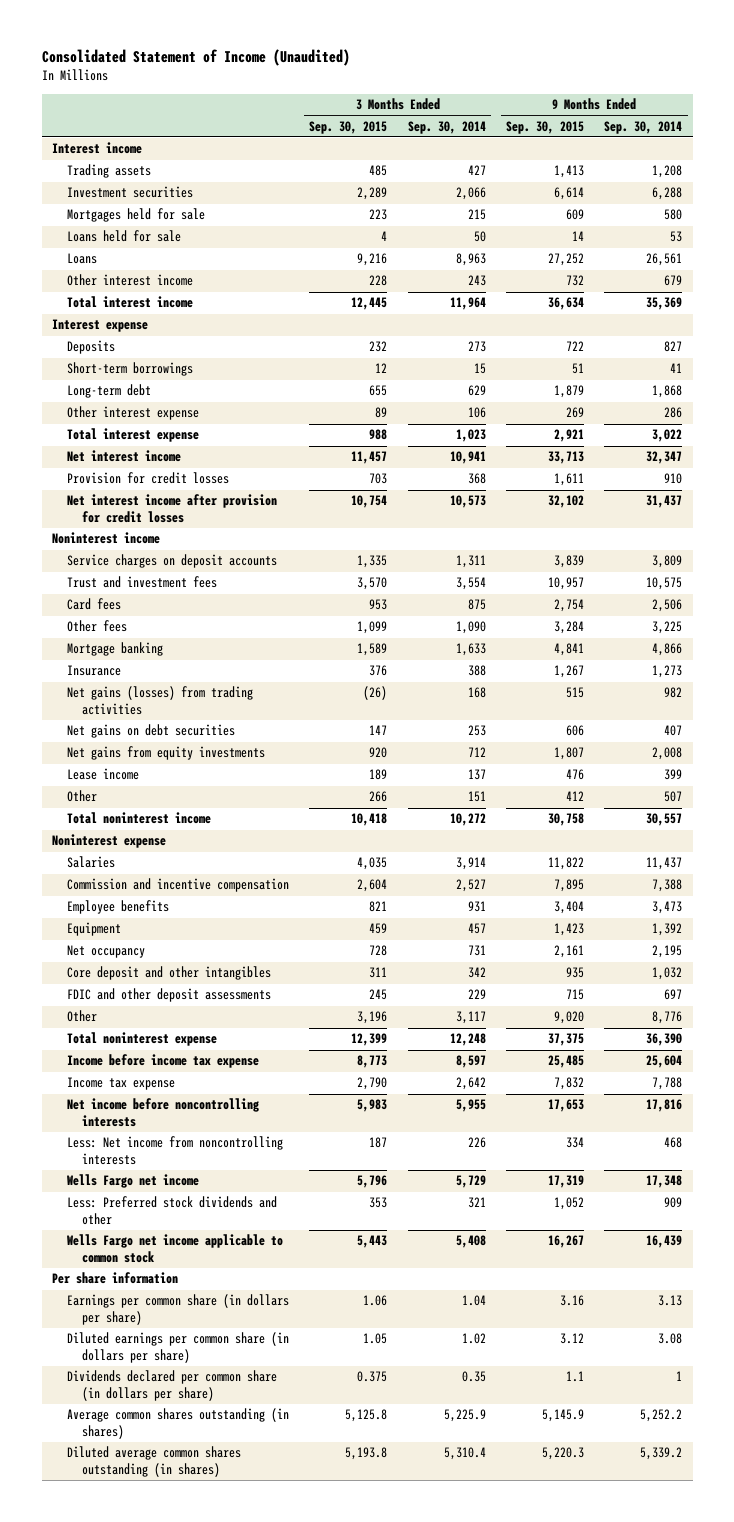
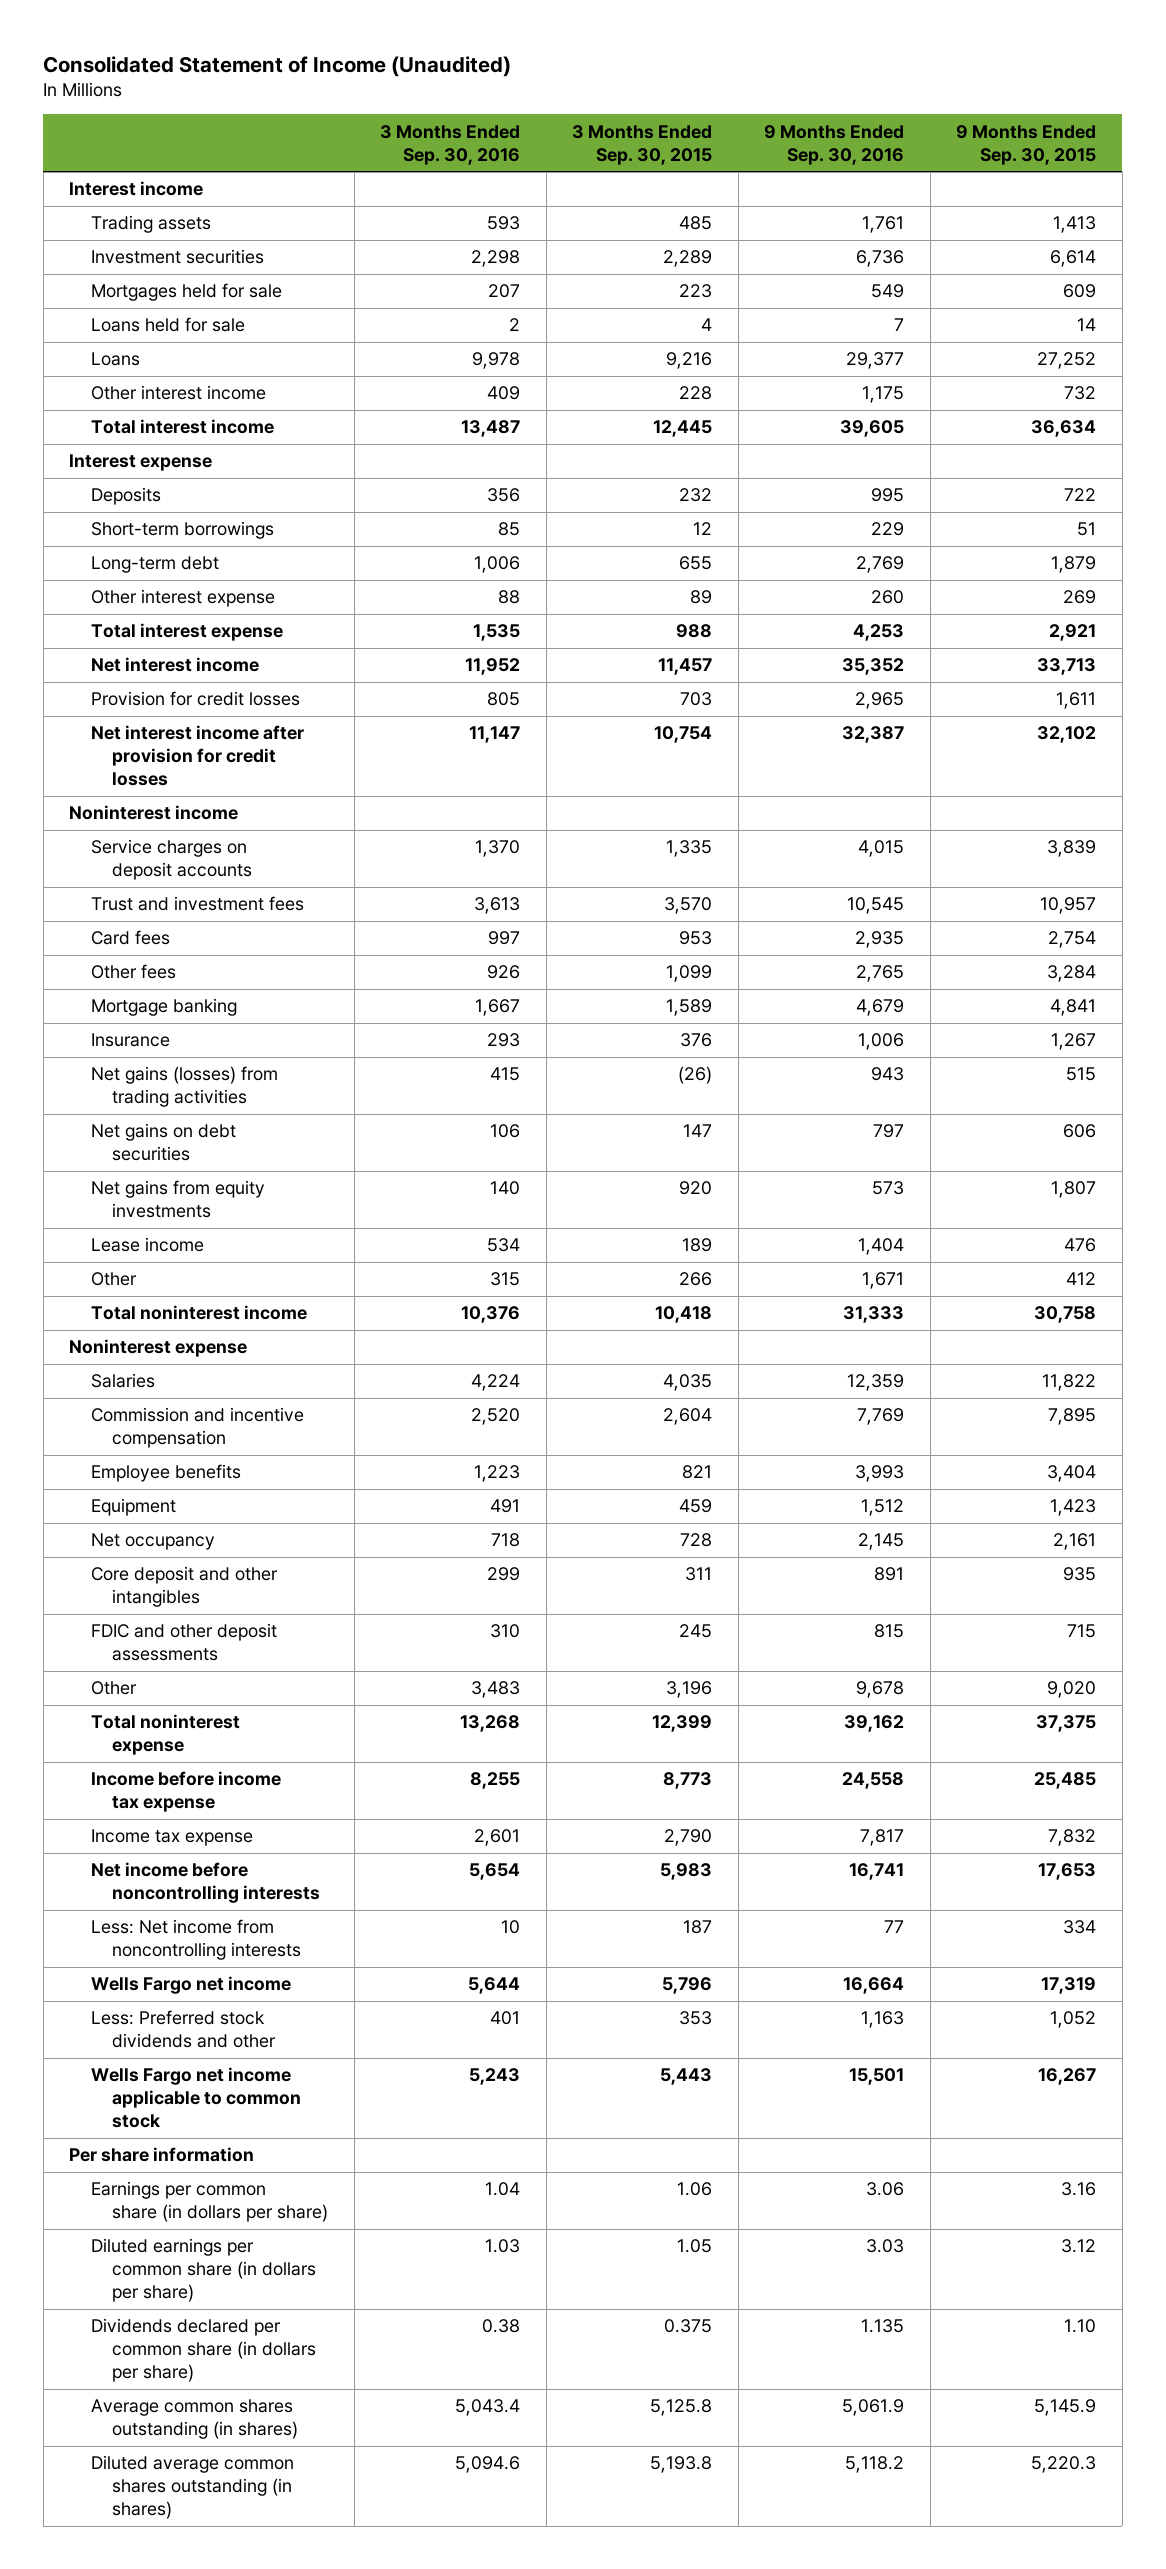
[407,120,486,134] Sep. 30, 2014 -> none
[604,120,683,134] Sep. 30, 2014 -> none
none -> [380,124,521,165] 3 Months Ended Sep. 30, 2016
none -> [764,124,905,165] 9 Months Ended Sep. 30, 2016
[566,1371,585,1383] 1.1 -> [1064,2319,1097,2334] 1.10

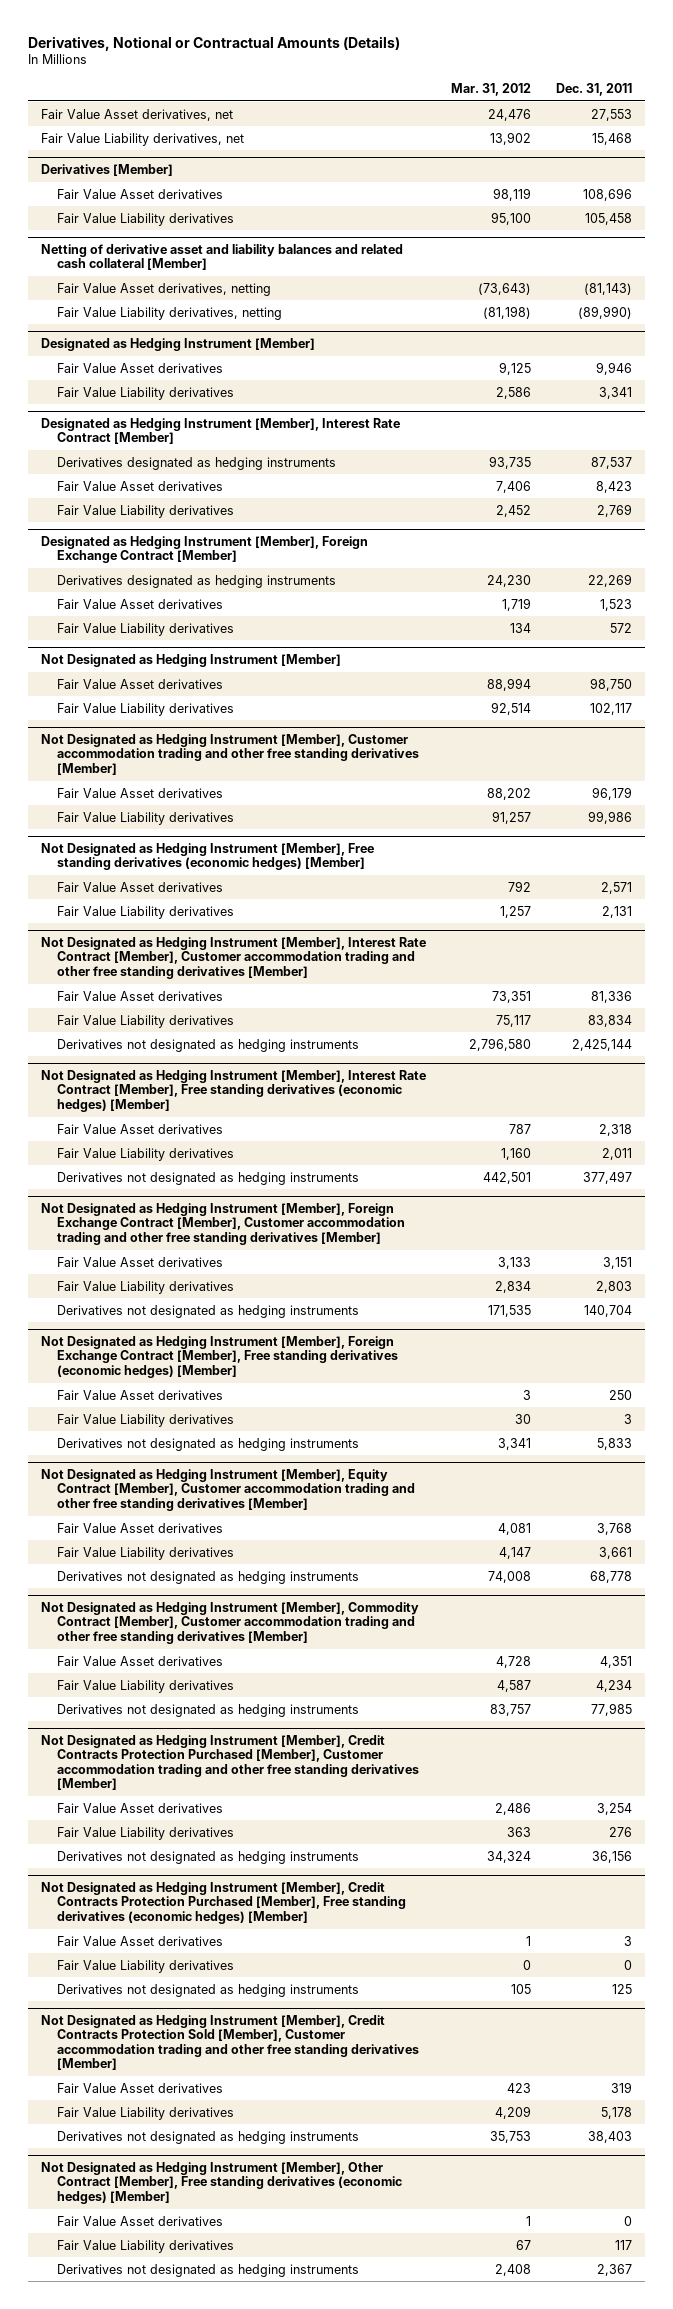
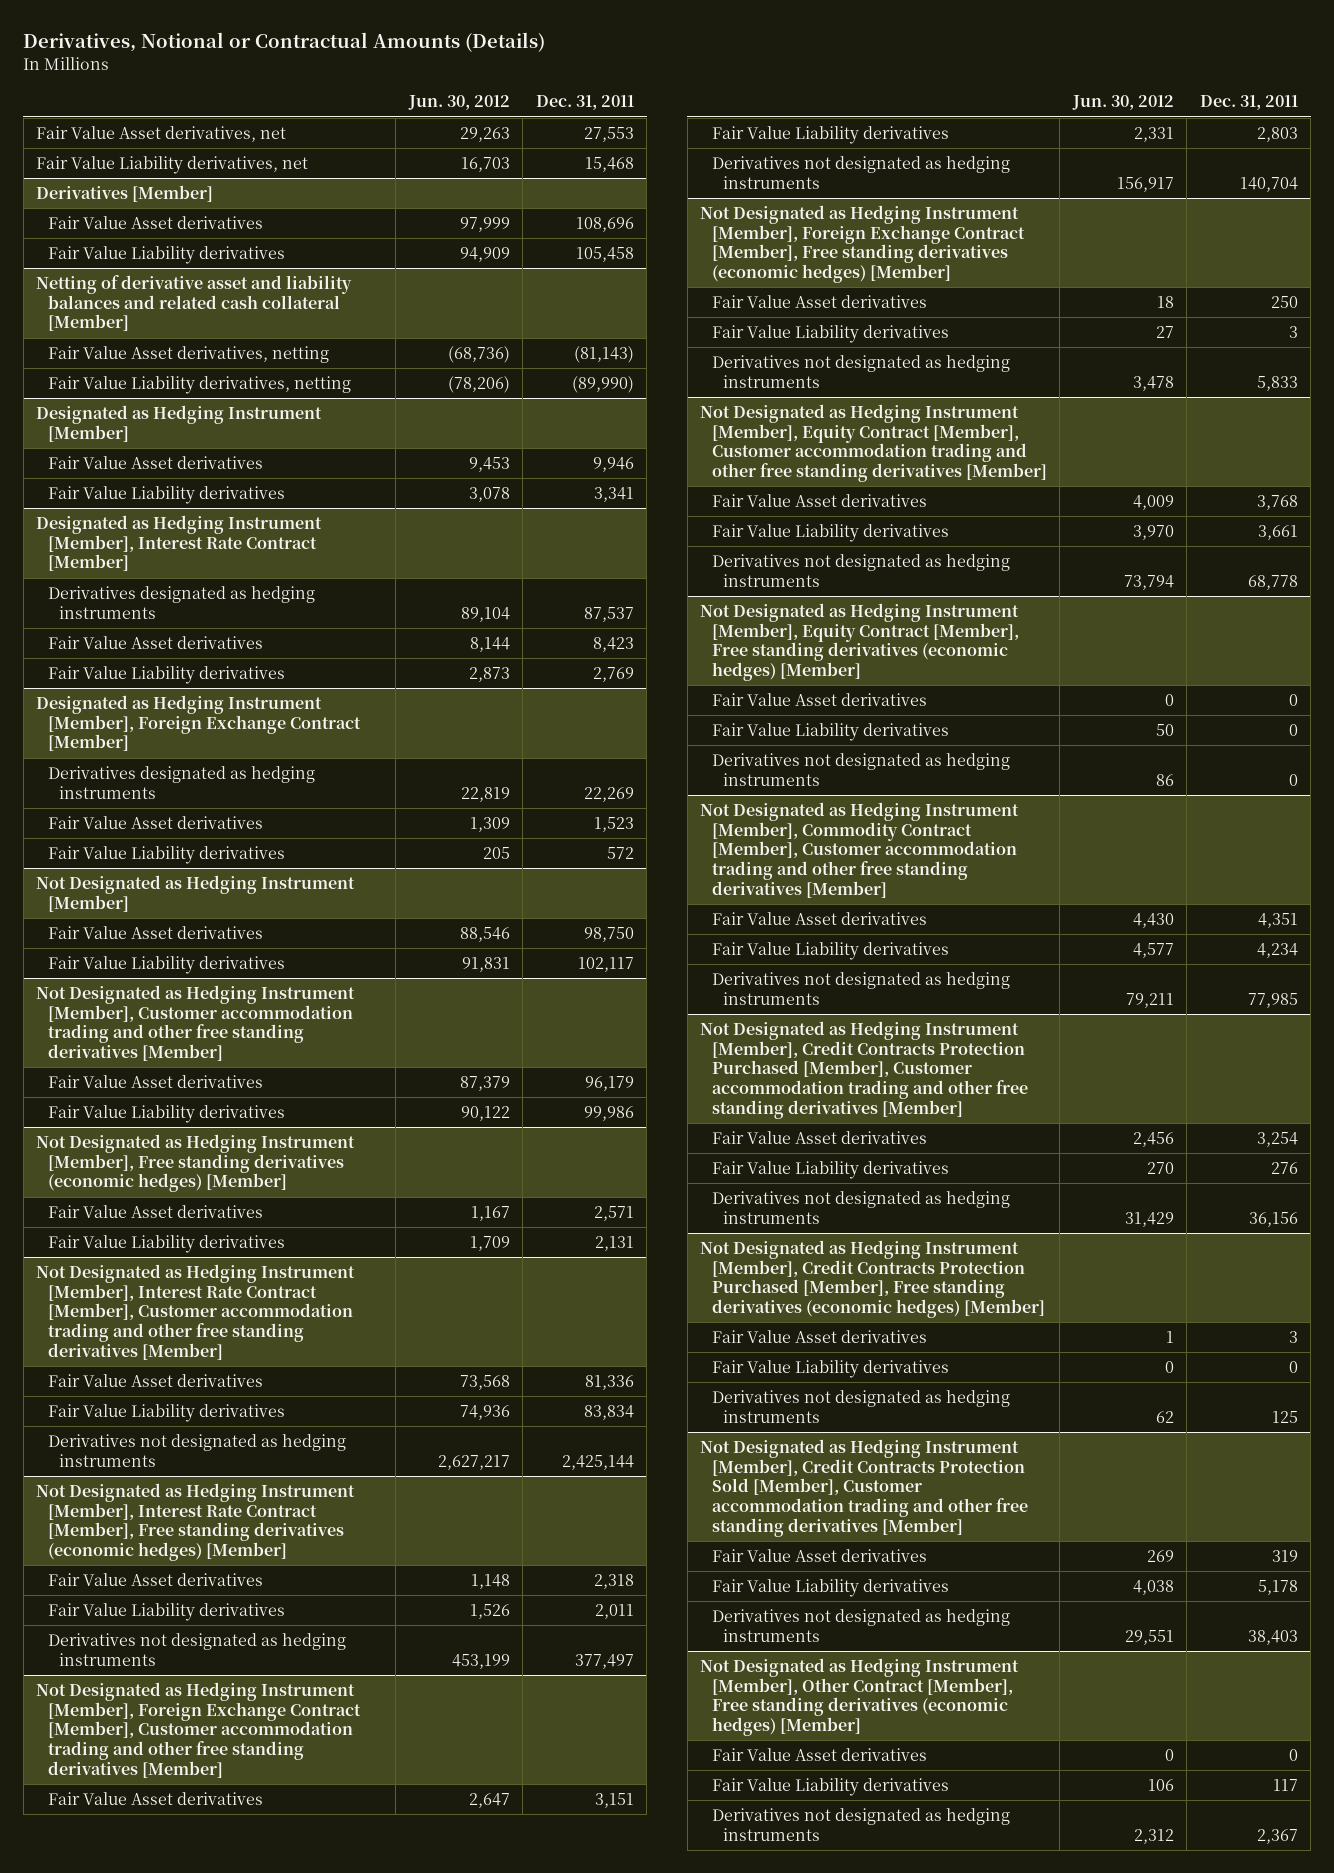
[451,83,532,97] Mar. 31, 2012 -> none
none -> [407,95,510,111] Jun. 30, 2012
none -> [700,603,1020,681] Not Designated as Hedging Instrument [Member], Equity Contract [Member], Free standing derivatives (economic hedges) [Member]
none -> [711,693,927,707] Fair Value Asset derivatives
none -> [711,723,949,742] Fair Value Liability derivatives
none -> [711,753,1010,786] Derivatives not designated as hedging instruments

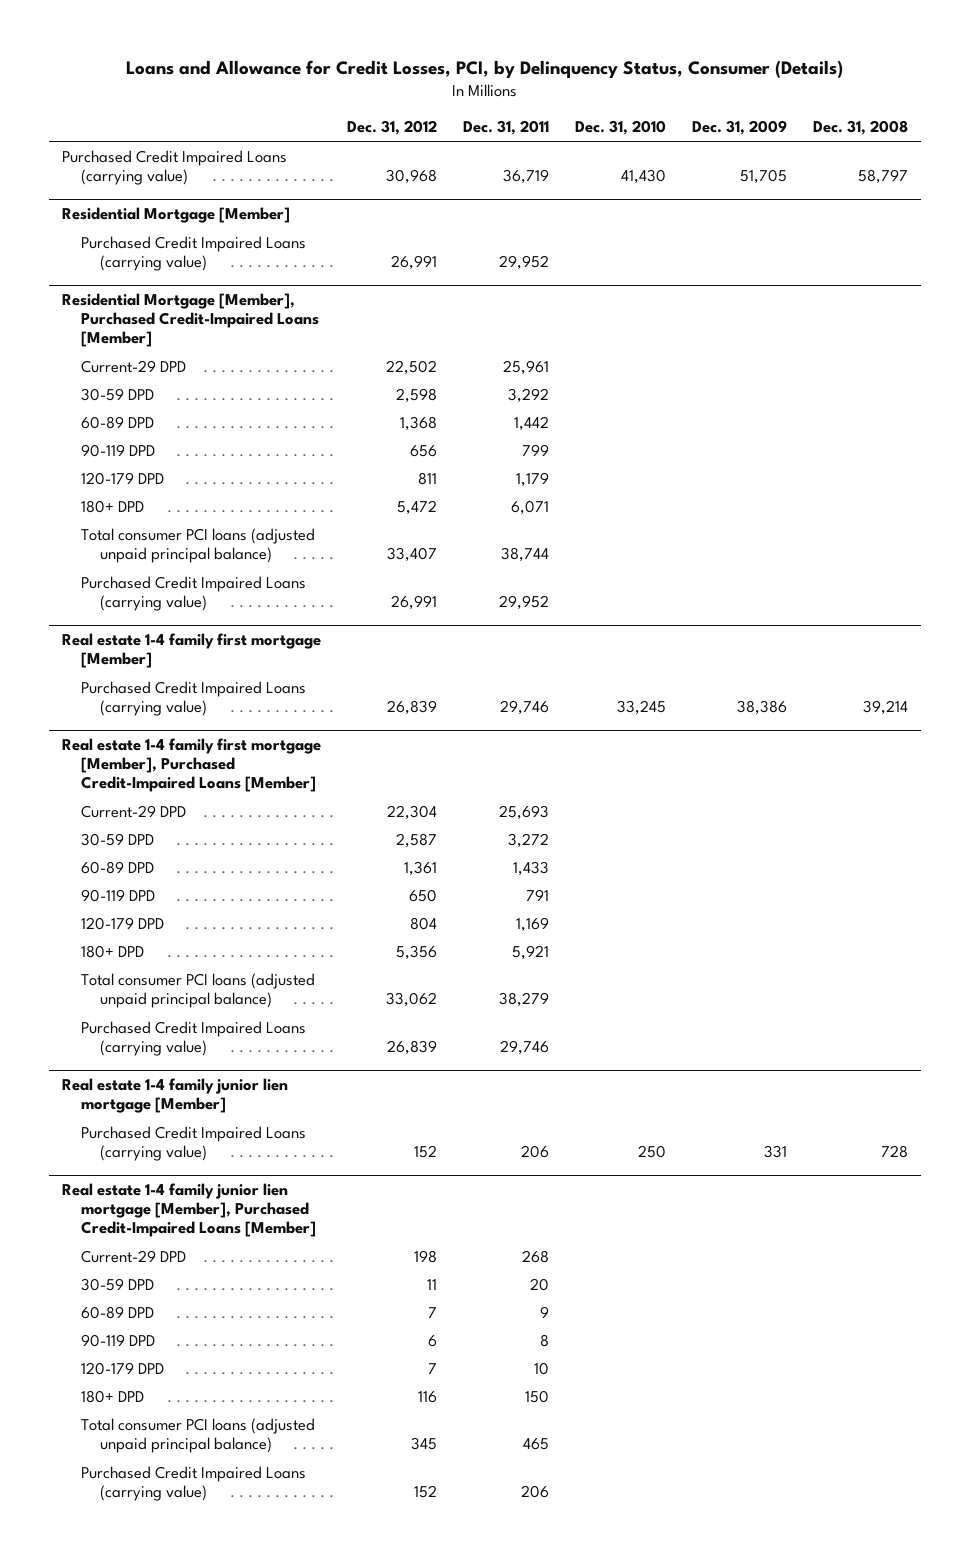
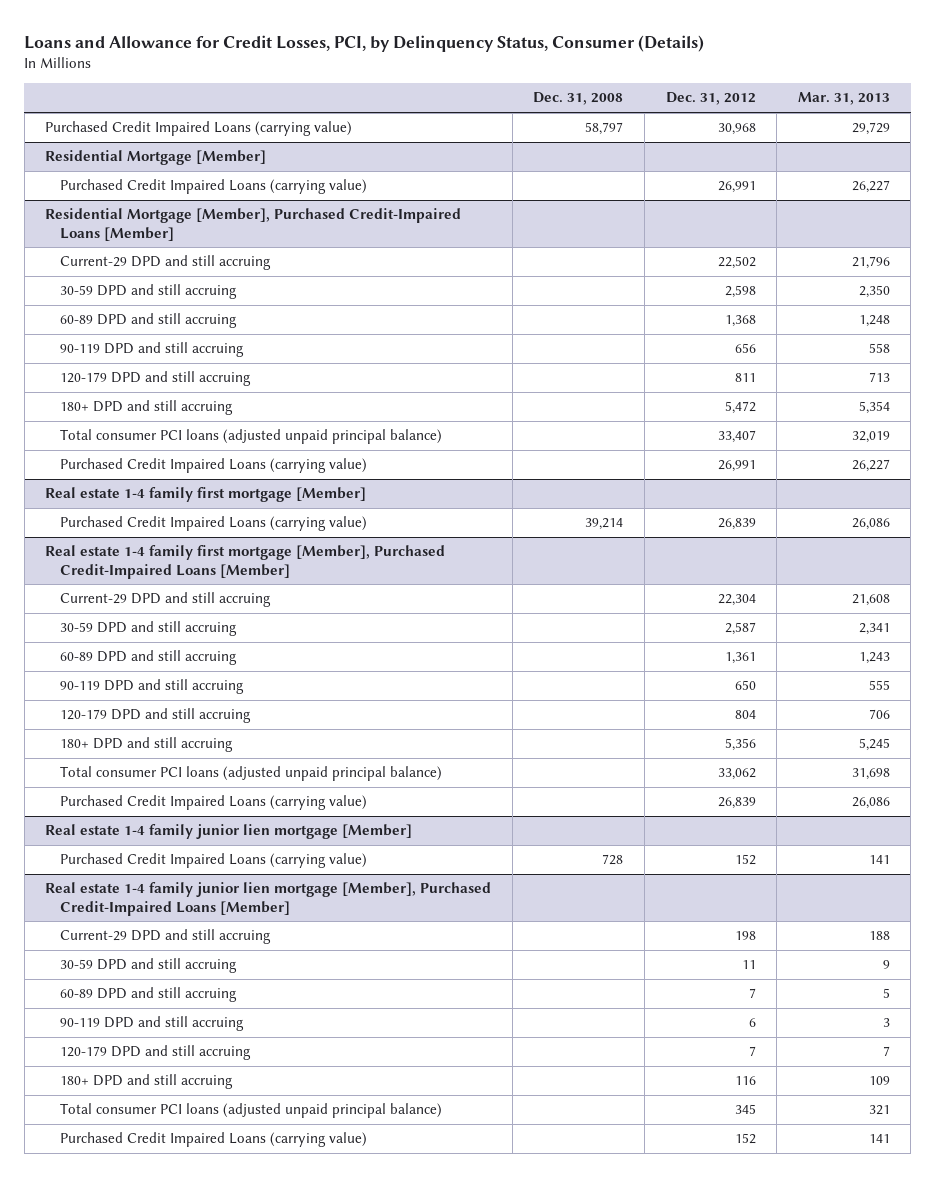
[462,120,549,136] Dec. 31, 2011 -> none
[574,120,666,136] Dec. 31, 2010 -> none
[691,120,787,136] Dec. 31, 2009 -> none
none -> [797,92,890,106] Mar. 31, 2013
[80,359,186,373] Current-29 DPD -> [60,255,272,271] Current-29 DPD and still accruing
[80,387,154,401] 30-59 DPD -> [60,284,238,300] 30-59 DPD and still accruing
[80,415,154,429] 60-89 DPD -> [60,313,238,329] 60-89 DPD and still accruing
[80,443,155,457] 90-119 DPD -> [60,342,245,358] 90-119 DPD and still accruing
[80,471,164,485] 120-179 DPD -> [60,371,252,387] 120-179 DPD and still accruing
[80,499,144,513] 180+ DPD -> [60,400,234,416] 180+ DPD and still accruing
[80,804,186,818] Current-29 DPD -> [60,592,272,608] Current-29 DPD and still accruing
[80,832,154,846] 30-59 DPD -> [60,621,238,637] 30-59 DPD and still accruing
[80,860,154,874] 60-89 DPD -> [60,650,238,666] 60-89 DPD and still accruing
[80,888,155,902] 90-119 DPD -> [60,679,245,695] 90-119 DPD and still accruing
[80,916,164,930] 120-179 DPD -> [60,708,252,724] 120-179 DPD and still accruing
[80,944,144,958] 180+ DPD -> [60,737,234,753] 180+ DPD and still accruing
[80,1249,186,1263] Current-29 DPD -> [60,929,272,945] Current-29 DPD and still accruing
[80,1277,154,1291] 30-59 DPD -> [60,958,238,974] 30-59 DPD and still accruing
[80,1305,154,1319] 60-89 DPD -> [60,987,238,1003] 60-89 DPD and still accruing
[80,1333,155,1347] 90-119 DPD -> [60,1016,245,1032] 90-119 DPD and still accruing
[80,1361,164,1375] 120-179 DPD -> [60,1045,252,1061] 120-179 DPD and still accruing
[80,1389,144,1403] 180+ DPD -> [60,1074,234,1090] 180+ DPD and still accruing

